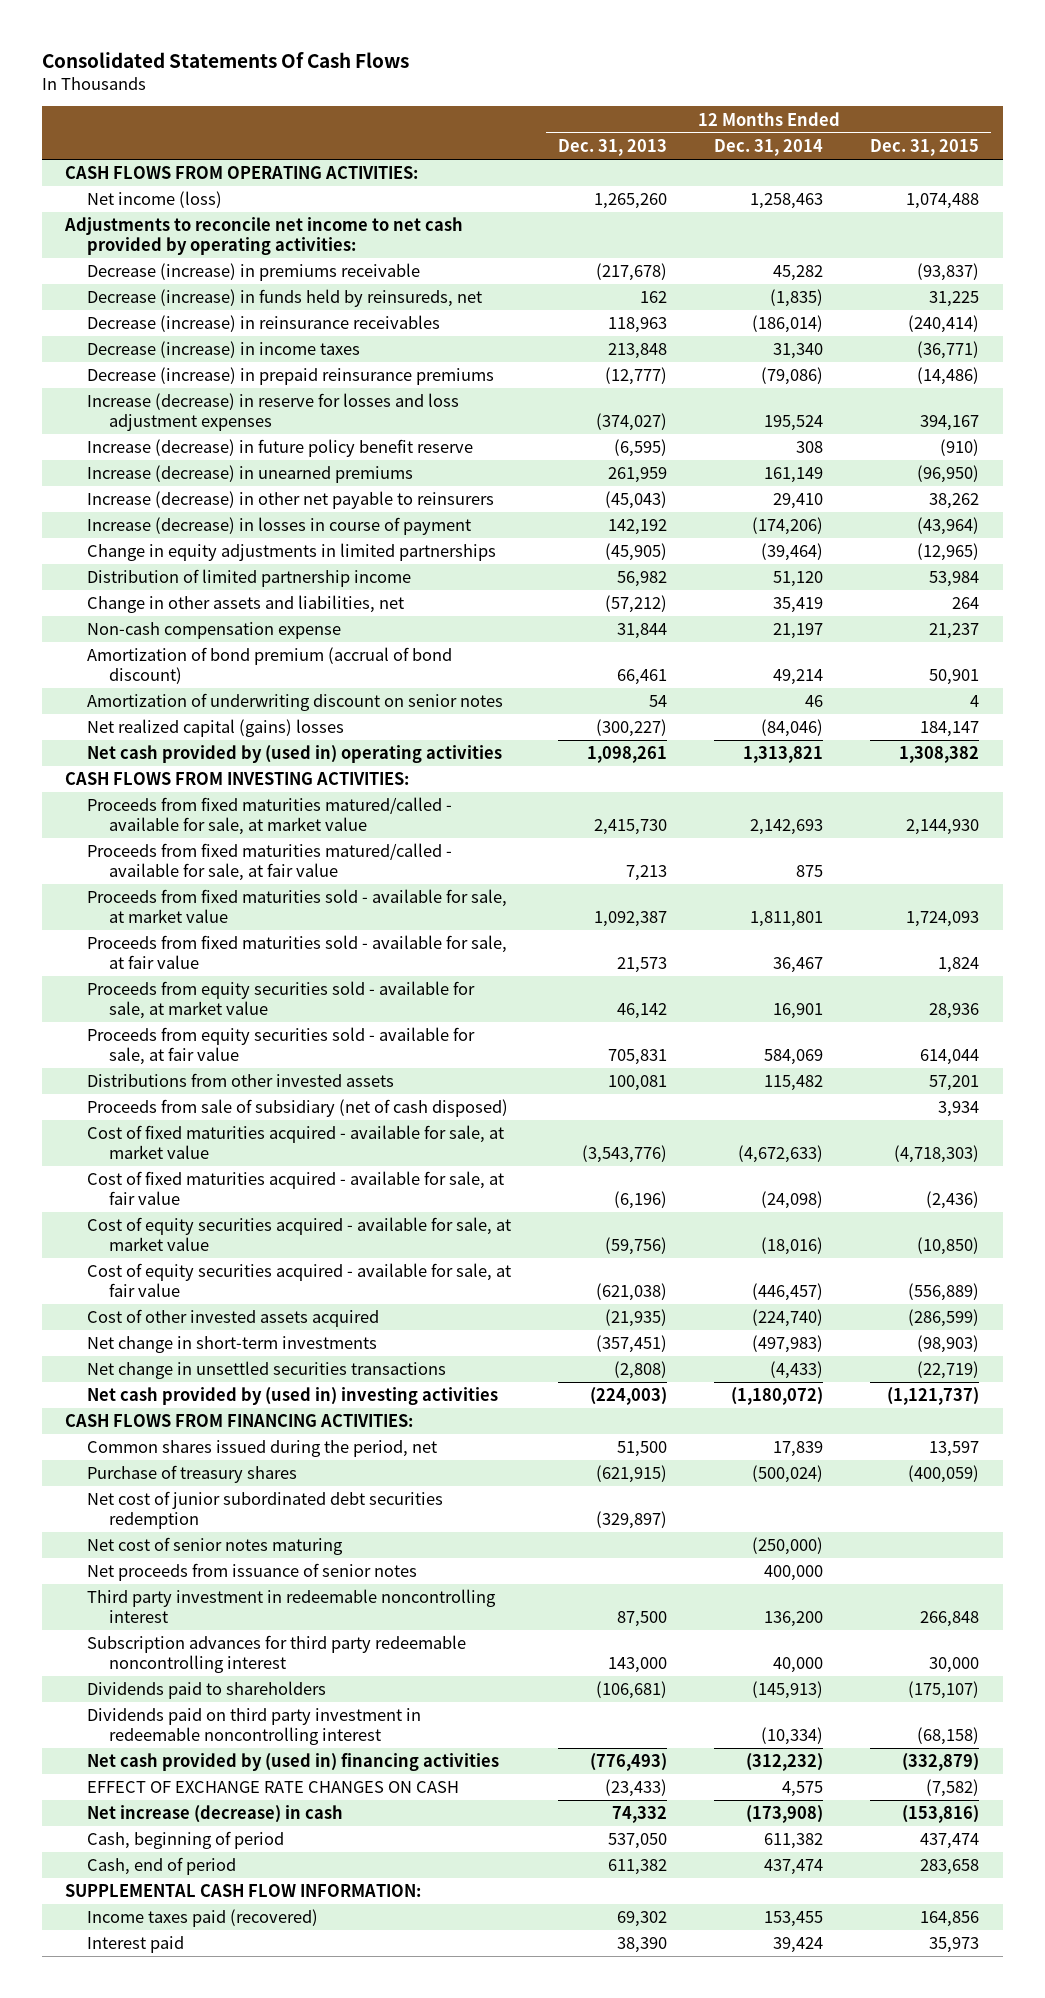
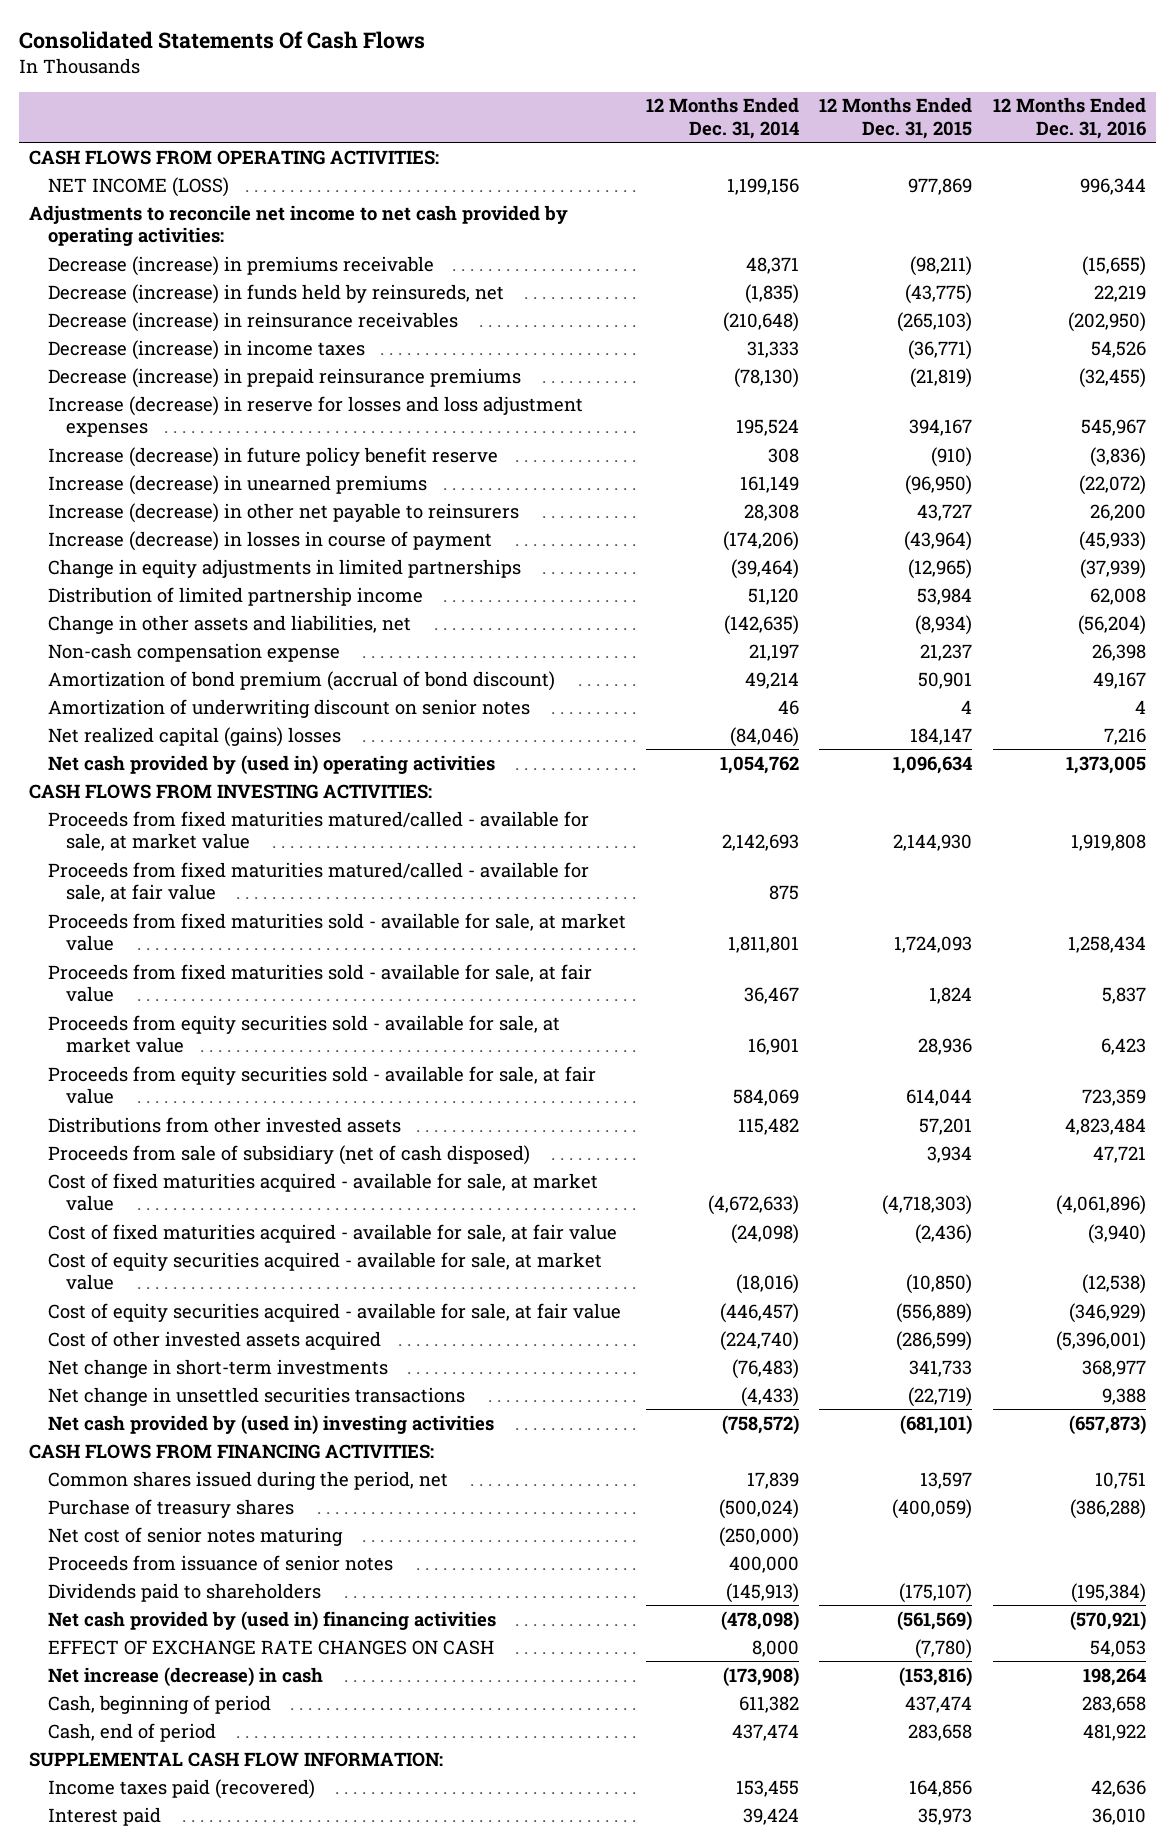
[558,139,668,157] Dec. 31, 2013 -> none
none -> [992,97,1146,140] 12 Months Ended Dec. 31, 2016
[87,191,223,209] Net income (loss) -> [47,176,229,197] NET INCOME (LOSS)
[750,193,824,210] 1,258,463 -> [727,177,800,195] 1,199,156
[906,193,980,210] 1,074,488 -> [908,177,973,195] 977,869
[773,265,824,282] 45,282 -> [746,256,800,274] 48,371
[917,263,980,282] (93,837) -> [910,255,973,276] (98,211)
[929,291,980,308] 31,225 -> [905,283,973,304] (43,775)
[752,315,824,334] (186,014) -> [723,311,800,332] (210,648)
[908,315,980,334] (240,414) -> [897,311,973,332] (265,103)
[773,343,824,360] 31,340 -> [747,340,800,358] 31,333
[761,367,824,386] (79,086) -> [734,367,800,388] (78,130)
[917,367,980,386] (14,486) -> [910,367,973,388] (21,819)
[773,493,824,510] 29,410 -> [744,503,800,521] 28,308
[929,493,980,510] 38,262 -> [917,503,973,521] 43,727
[773,597,824,614] 35,419 -> [724,614,800,635] (142,635)
[952,597,980,610] 264 -> [915,614,973,635] (8,934)
[743,746,824,764] 1,313,821 -> [720,755,800,774] 1,054,762
[899,746,980,764] 1,308,382 -> [893,755,973,774] 1,096,634
[752,1335,824,1354] (497,983) -> [732,1358,800,1379] (76,483)
[917,1335,980,1354] (98,903) -> [909,1359,973,1377] 341,733
[731,1387,824,1406] (1,180,072) -> [722,1414,800,1435] (758,572)
[887,1387,980,1406] (1,121,737) -> [900,1414,973,1435] (681,101)
[87,1491,444,1529] Net cost of junior subordinated debt securities redemption -> none
[87,1589,497,1623] Third party investment in redeemable noncontrolling interest -> none
[87,1635,467,1673] Subscription advances for third party redeemable noncontrolling interest -> none
[87,1563,418,1582] Net proceeds from issuance of senior notes -> [47,1554,393,1571] Proceeds from issuance of senior notes
[87,1708,422,1745] Dividends paid on third party investment in redeemable noncontrolling interest -> none
[746,1753,824,1772] (312,232) -> [721,1610,800,1631] (478,098)
[902,1753,980,1772] (332,879) -> [897,1610,973,1631] (561,569)
[782,1781,824,1798] 4,575 -> [752,1639,800,1657] 8,000
[926,1779,980,1798] (7,582) -> [915,1638,973,1659] (7,780)

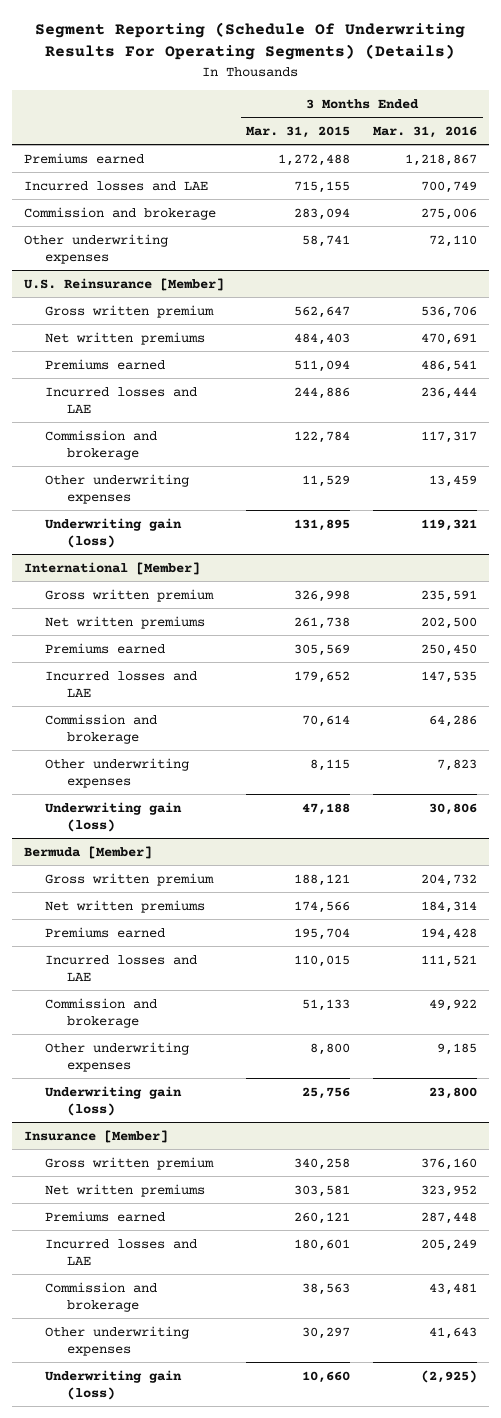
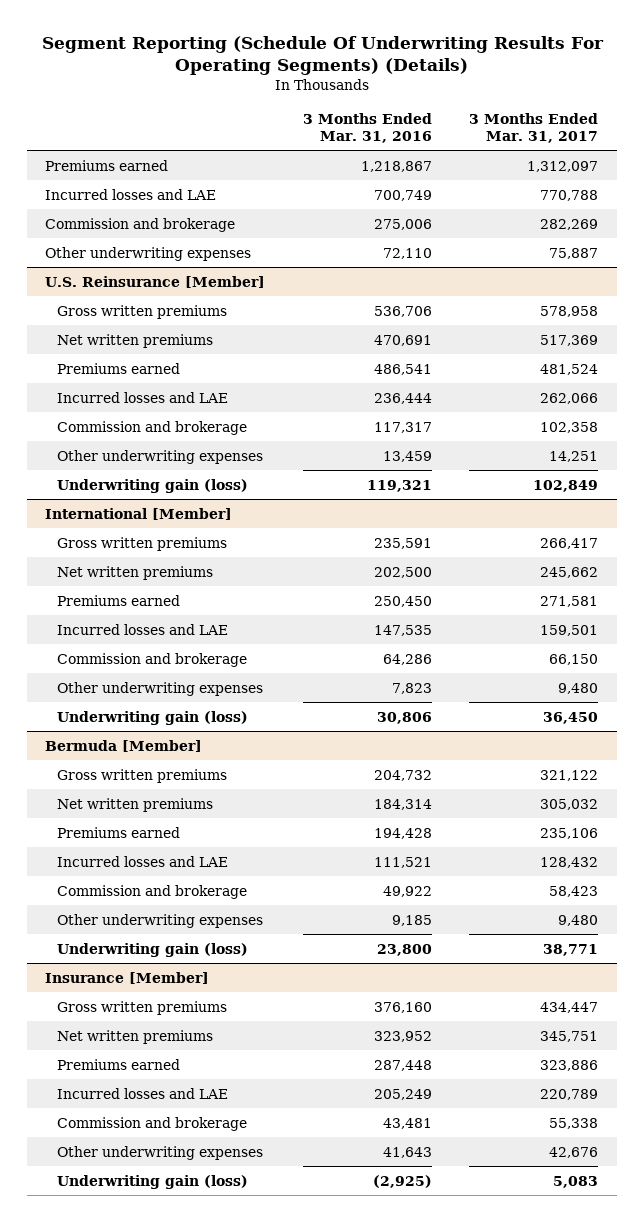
[246,125,351,138] Mar. 31, 2015 -> none
none -> [468,112,598,144] 3 Months Ended Mar. 31, 2017
[45,304,215,318] Gross written premium -> [57,304,228,319] Gross written premiums
[45,588,215,602] Gross written premium -> [57,536,228,551] Gross written premiums
[45,872,215,886] Gross written premium -> [57,768,228,783] Gross written premiums
[45,1156,215,1170] Gross written premium -> [57,1000,228,1015] Gross written premiums

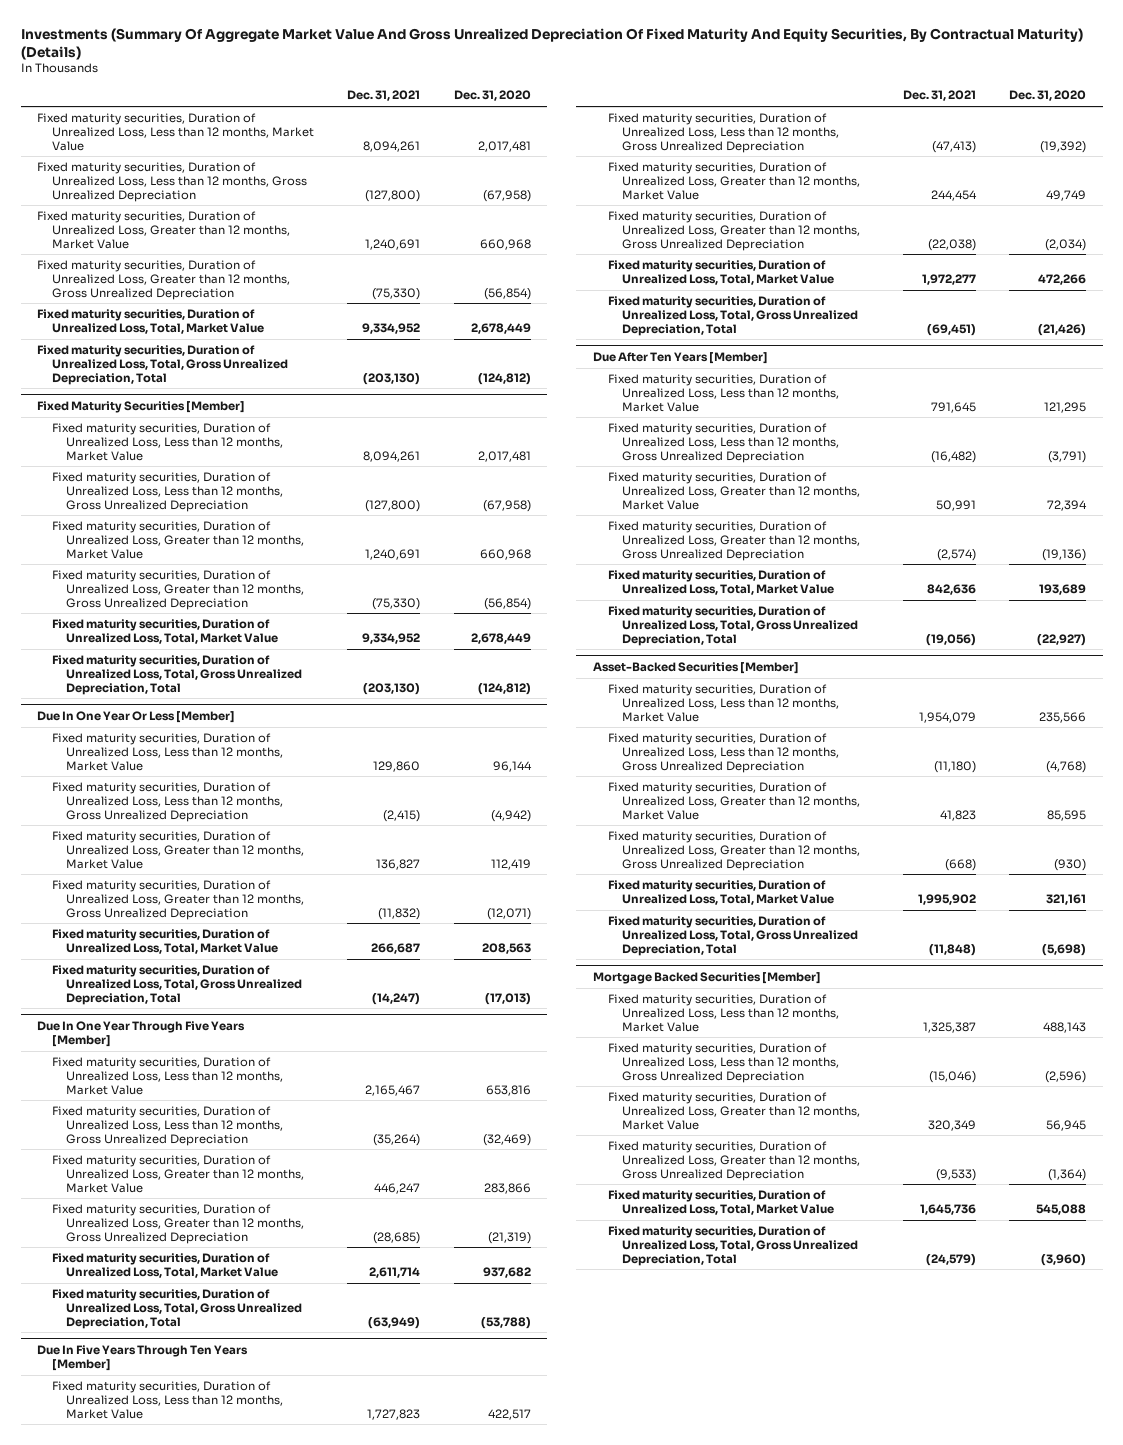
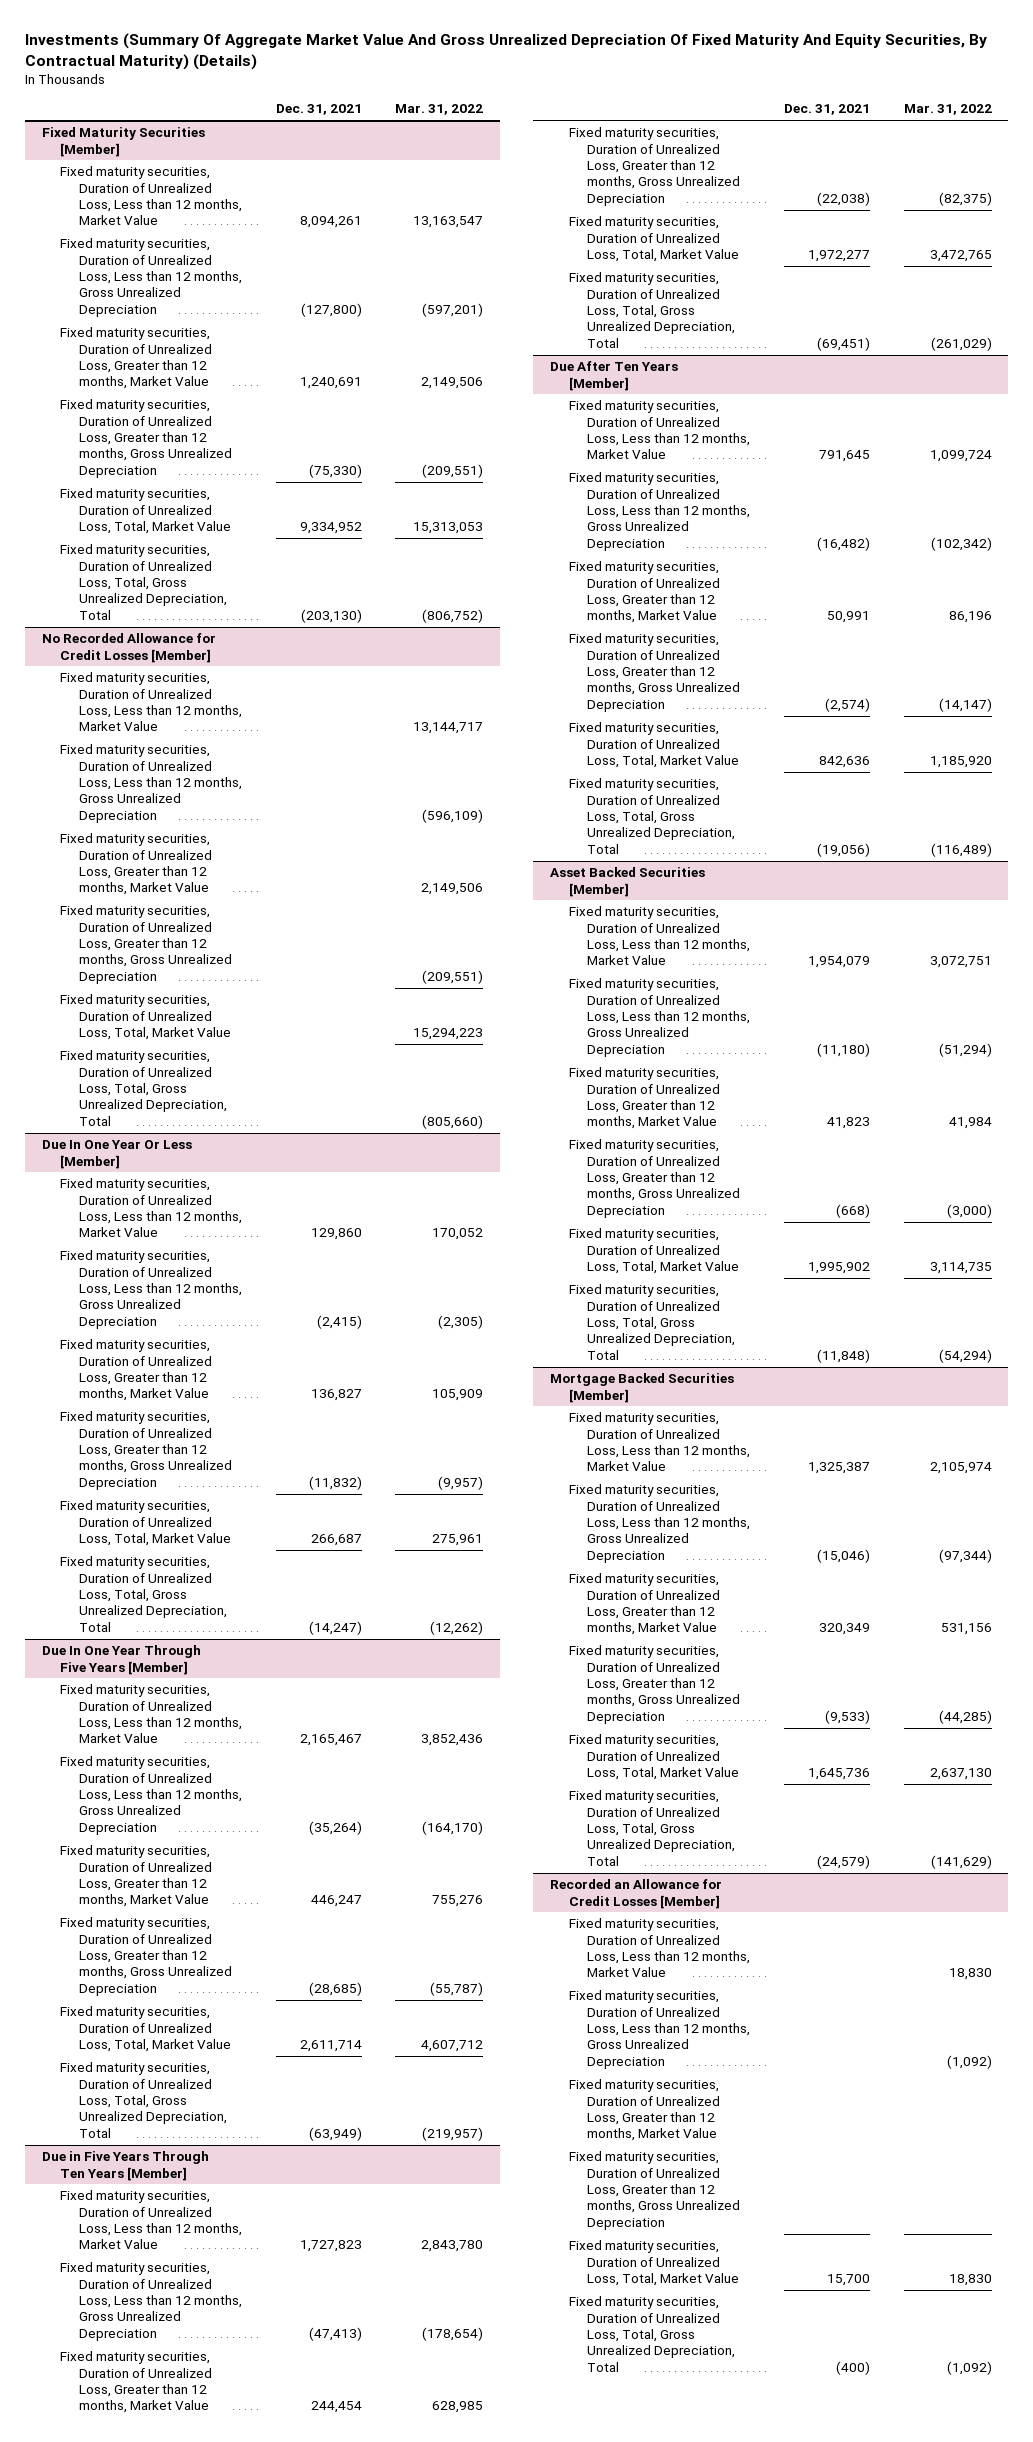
[453,90,531,102] Dec. 31, 2020 -> none
none -> [395,104,484,116] Mar. 31, 2022
[37,113,314,151] Fixed maturity securities, Duration of Unrealized Loss, Less than 12 months, Market Value -> none
[37,162,307,202] Fixed maturity securities, Duration of Unrealized Loss, Less than 12 months, Gross Unrealized Depreciation -> none
[37,211,290,249] Fixed maturity securities, Duration of Unrealized Loss, Greater than 12 months, Market Value -> none
[37,260,290,300] Fixed maturity securities, Duration of Unrealized Loss, Greater than 12 months, Gross Unrealized Depreciation -> none
[37,309,264,334] Fixed maturity securities, Duration of Unrealized Loss, Total, Market Value -> none
[37,345,288,385] Fixed maturity securities, Duration of Unrealized Loss, Total, Gross Unrealized Depreciation, Total -> none
none -> [41,633,216,663] No Recorded Allowance for Credit Losses [Member]
none -> [60,672,242,732] Fixed maturity securities, Duration of Unrealized Loss, Less than 12 months, Market Value
none -> [60,744,242,823] Fixed maturity securities, Duration of Unrealized Loss, Less than 12 months, Gross Unrealized Depreciation
none -> [60,833,212,896] Fixed maturity securities, Duration of Unrealized Loss, Greater than 12 months, Market Value
none -> [60,905,232,984] Fixed maturity securities, Duration of Unrealized Loss, Greater than 12 months, Gross Unrealized Depreciation
none -> [60,994,231,1041] Fixed maturity securities, Duration of Unrealized Loss, Total, Market Value
none -> [60,1050,227,1126] Fixed maturity securities, Duration of Unrealized Loss, Total, Gross Unrealized Depreciation, Total
[37,1345,249,1371] Due In Five Years Through Ten Years [Member] -> [41,2151,209,2181] Due in Five Years Through Ten Years [Member]
[592,662,799,675] Asset-Backed Securities [Member] -> [549,867,705,897] Asset Backed Securities [Member]
none -> [549,1879,722,1909] Recorded an Allowance for Credit Losses [Member]
none -> [568,1918,751,1978] Fixed maturity securities, Duration of Unrealized Loss, Less than 12 months, Market Value
none -> [568,1990,751,2069] Fixed maturity securities, Duration of Unrealized Loss, Less than 12 months, Gross Unrealized Depreciation
none -> [568,2079,721,2142] Fixed maturity securities, Duration of Unrealized Loss, Greater than 12 months, Market Value
none -> [568,2151,741,2230] Fixed maturity securities, Duration of Unrealized Loss, Greater than 12 months, Gross Unrealized Depreciation
none -> [568,2240,740,2287] Fixed maturity securities, Duration of Unrealized Loss, Total, Market Value
none -> [568,2296,736,2372] Fixed maturity securities, Duration of Unrealized Loss, Total, Gross Unrealized Depreciation, Total

